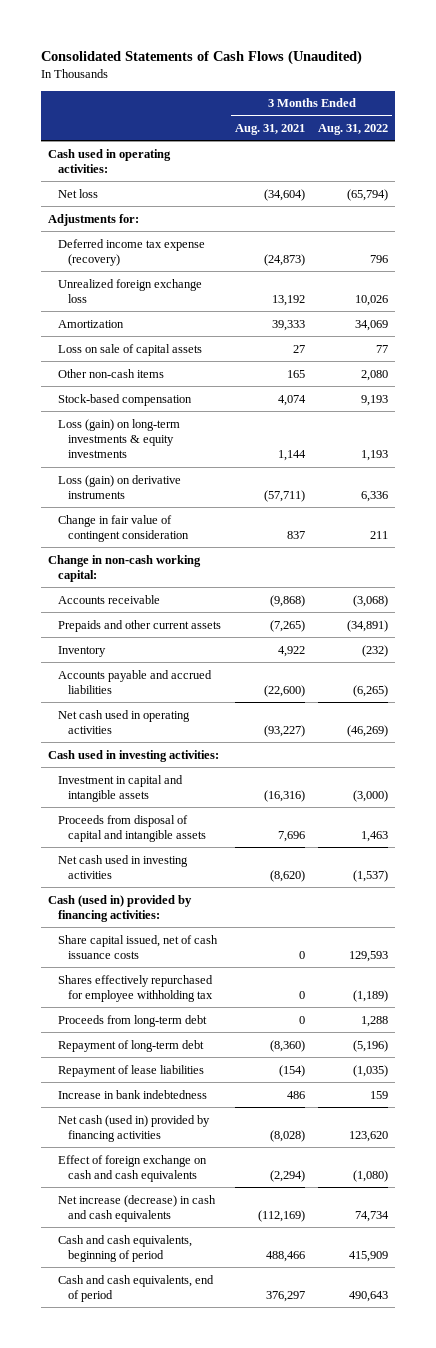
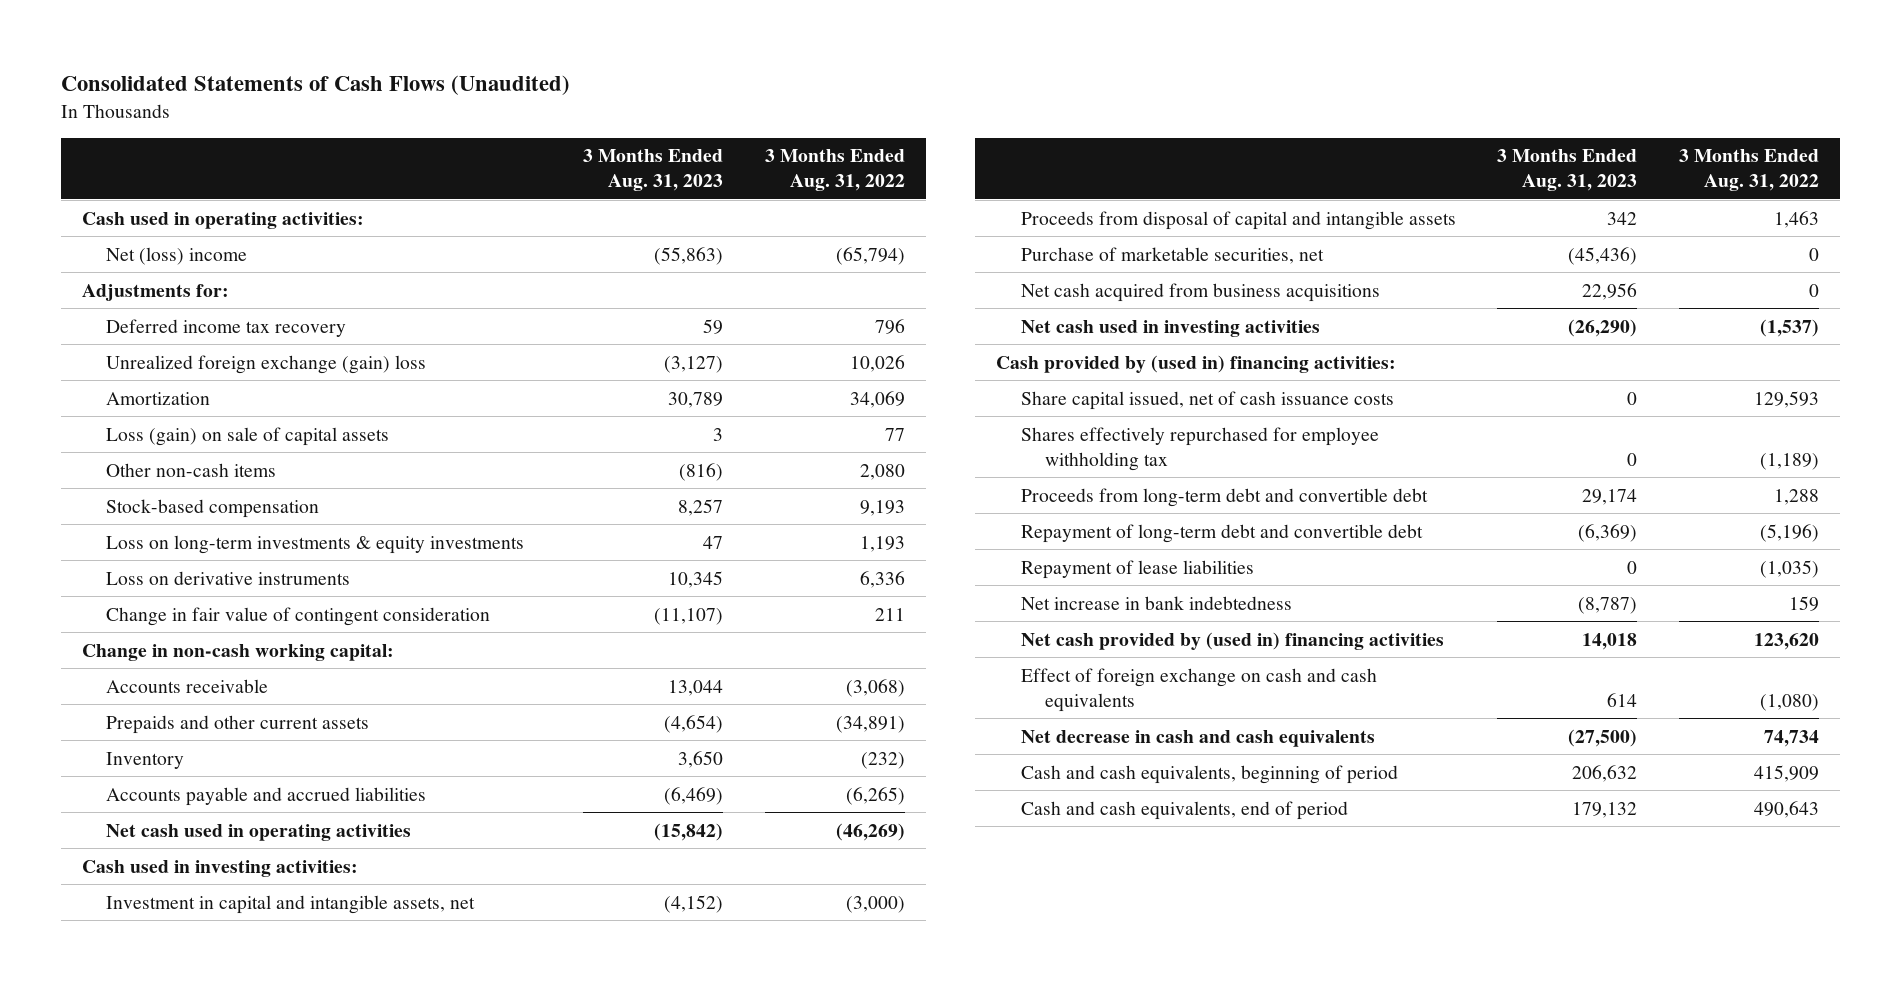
[234,124,305,136] Aug. 31, 2021 -> none
none -> [583,149,724,192] 3 Months Ended Aug. 31, 2023
[57,188,98,198] Net loss -> [106,246,248,265] Net (loss) income
[57,238,205,266] Deferred income tax expense (recovery) -> [106,318,347,337] Deferred income tax recovery
[57,278,202,303] Unrealized foreign exchange loss -> [106,354,427,374] Unrealized foreign exchange (gain) loss
[57,343,202,356] Loss on sale of capital assets -> [106,426,390,446] Loss (gain) on sale of capital assets
[57,418,180,459] Loss (gain) on long-term investments & equity investments -> [106,534,525,554] Loss on long-term investments & equity investments
[57,474,181,499] Loss (gain) on derivative instruments -> [106,570,351,585] Loss on derivative instruments
[57,774,183,802] Investment in capital and intangible assets -> [106,894,476,914] Investment in capital and intangible assets, net
none -> [1020,246,1324,264] Purchase of marketable securities, net
none -> [1020,282,1380,302] Net cash acquired from business acquisitions
[47,894,192,922] Cash (used in) provided by financing activities: -> [996,354,1397,373] Cash provided by (used in) financing activities:
[57,1014,207,1027] Proceeds from long-term debt -> [1020,487,1428,507] Proceeds from long-term debt and convertible debt
[57,1039,204,1052] Repayment of long-term debt -> [1020,523,1423,543] Repayment of long-term debt and convertible debt
[57,1089,207,1099] Increase in bank indebtedness -> [1020,595,1292,610] Net increase in bank indebtedness
[57,1114,210,1142] Net cash (used in) provided by financing activities -> [1020,631,1444,650] Net cash provided by (used in) financing activities
[57,1194,216,1222] Net increase (decrease) in cash and cash equivalents -> [1020,729,1375,747] Net decrease in cash and cash equivalents

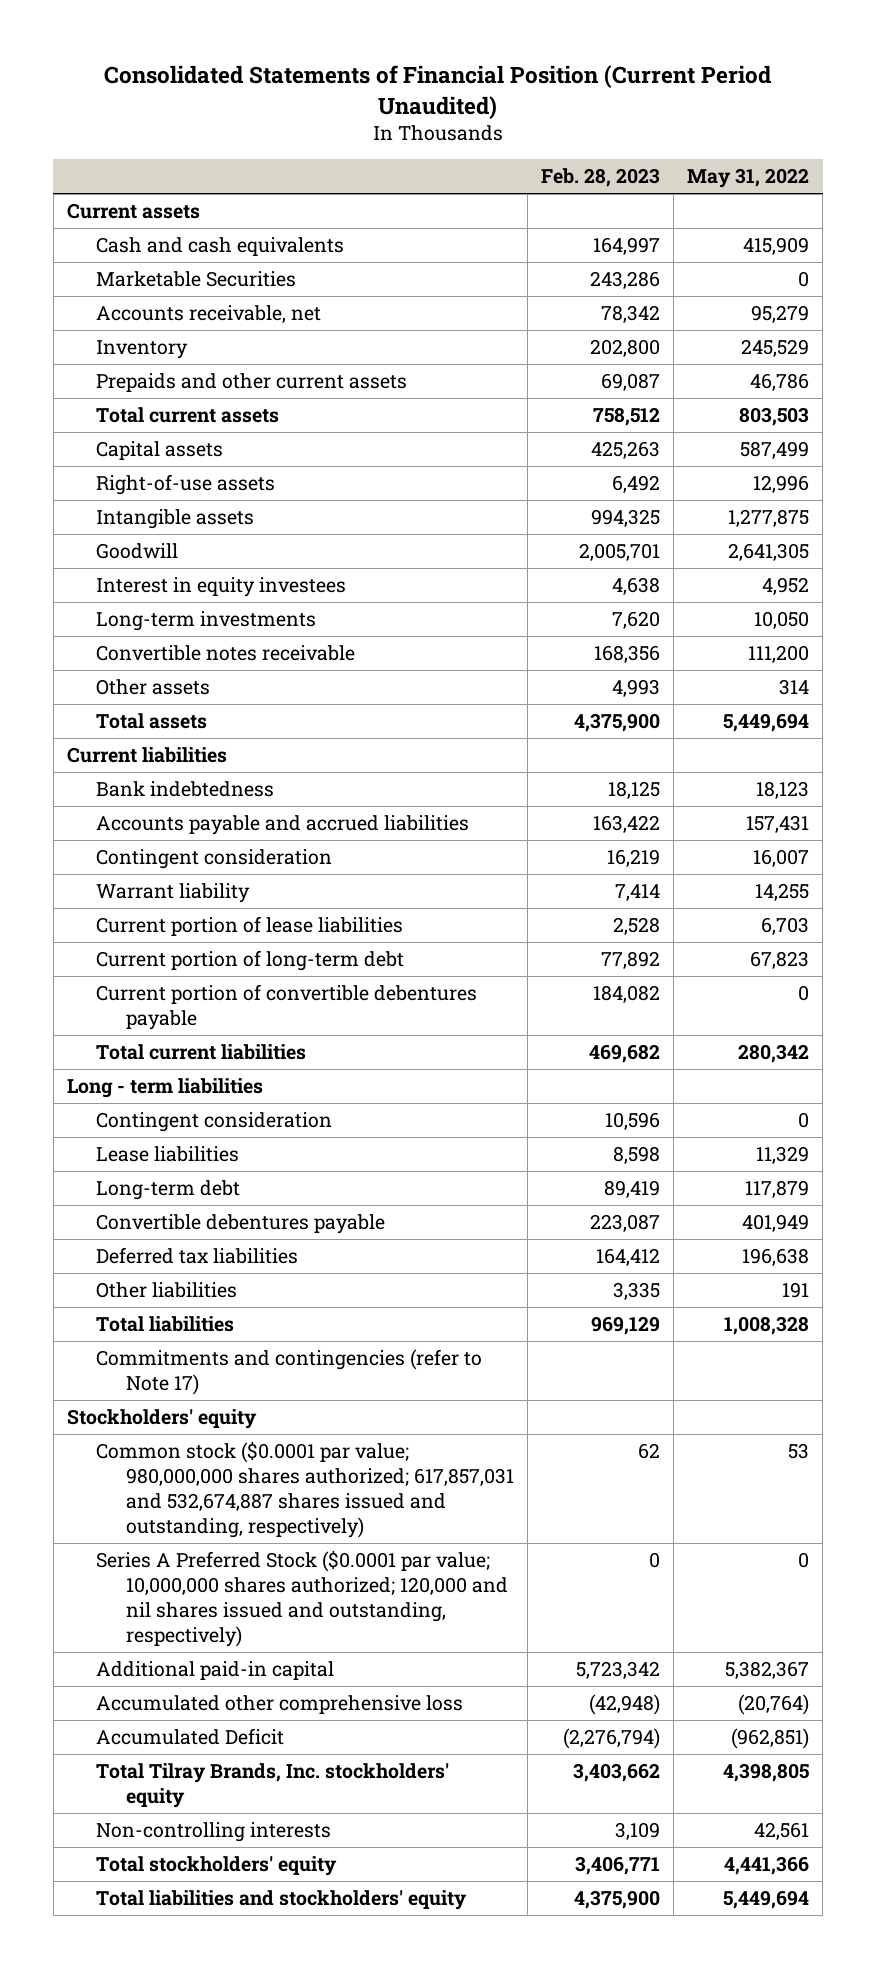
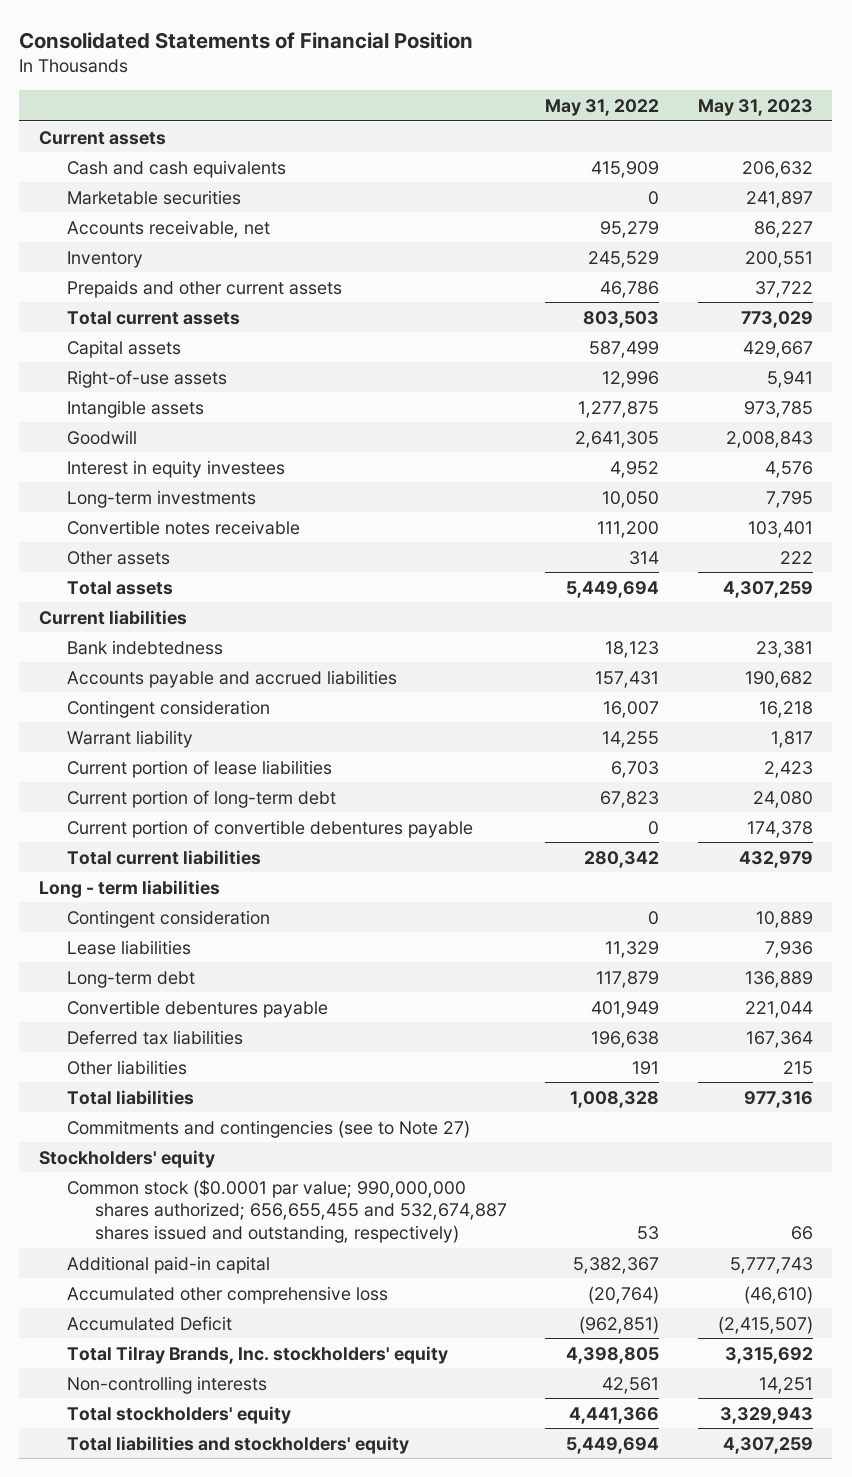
[103,65,771,119] Consolidated Statements of Financial Position (Current Period Unaudited) -> [19,31,474,49] Consolidated Statements of Financial Position
[541,168,661,188] Feb. 28, 2023 -> none
none -> [698,98,814,116] May 31, 2023
[96,270,297,287] Marketable Securities -> [66,189,241,205] Marketable securities
[96,1348,483,1395] Commitments and contingencies (refer to Note 17) -> [66,1119,470,1138] Commitments and contingencies (see to Note 27)
[96,1549,509,1647] Series A Preferred Stock ($0.0001 par value; 10,000,000 shares authorized; 120,000 and nil shares issued and outstanding, respectively) -> none
[96,1440,515,1538] Common stock ($0.0001 par value; 980,000,000 shares authorized; 617,857,031 and 532,674,887 shares issued and outstanding, respectively) -> [66,1178,507,1244] Common stock ($0.0001 par value; 990,000,000 shares authorized; 656,655,455 and 532,674,887 shares issued and outstanding, respectively)

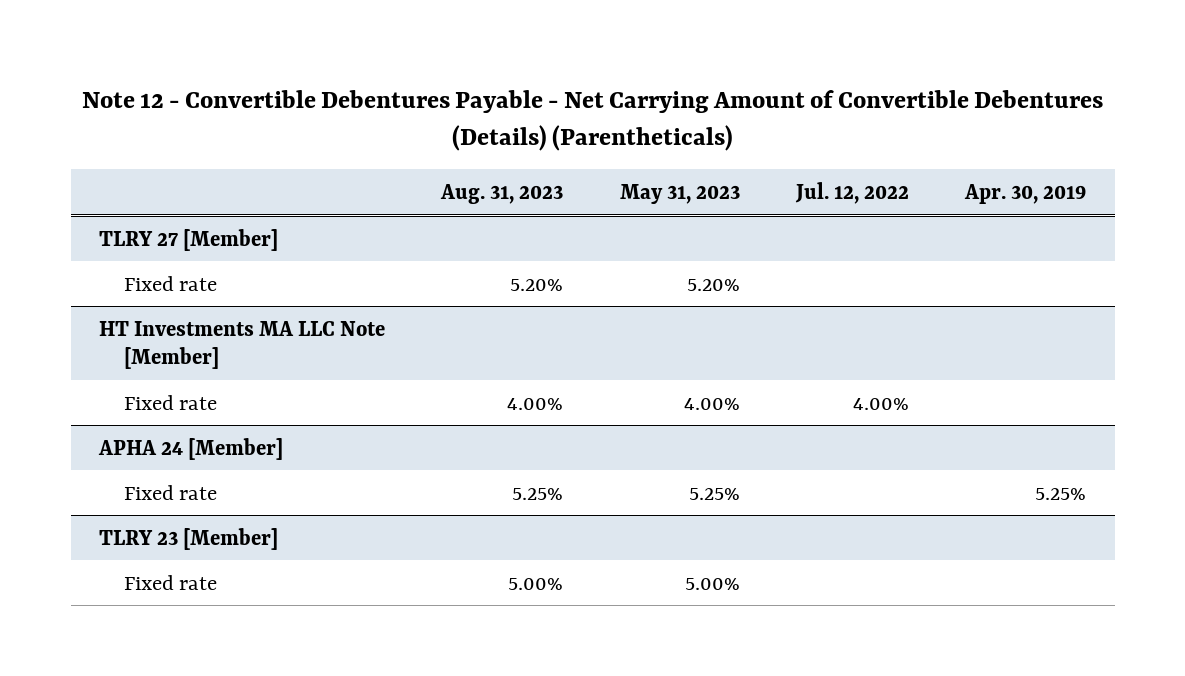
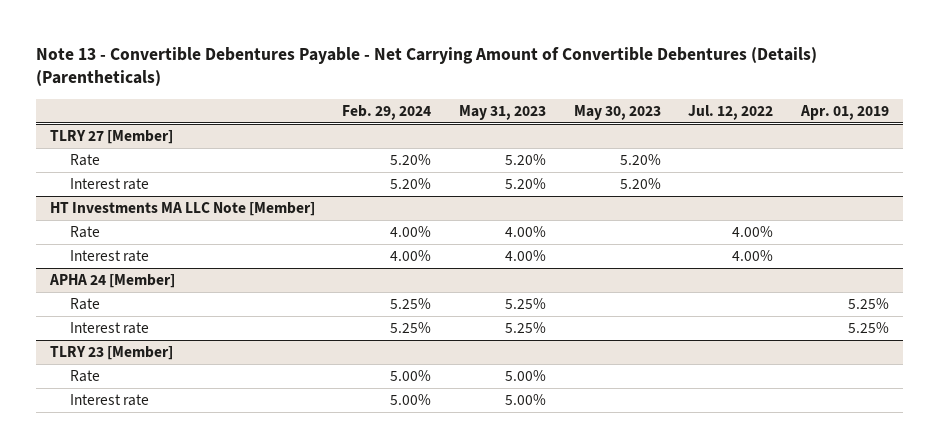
[81,90,1103,152] Note 12 - Convertible Debentures Payable - Net Carrying Amount of Convertible Debentures (Details) (Parentheticals) -> [35,46,817,87] Note 13 - Convertible Debentures Payable - Net Carrying Amount of Convertible Debentures (Details) (Parentheticals)
[440,183,564,204] Aug. 31, 2023 -> none
[964,183,1087,204] Apr. 30, 2019 -> none
none -> [342,104,432,120] Feb. 29, 2024
none -> [573,104,661,120] May 30, 2023
none -> [800,104,890,120] Apr. 01, 2019
[123,275,217,291] Fixed rate -> [69,154,100,167] Rate
none -> [69,178,149,191] Interest rate
[123,394,217,410] Fixed rate -> [69,226,100,239] Rate
none -> [69,250,149,263] Interest rate
[123,484,217,500] Fixed rate -> [69,298,100,311] Rate
none -> [69,322,149,335] Interest rate
[123,574,217,590] Fixed rate -> [69,370,100,383] Rate
none -> [69,394,149,407] Interest rate

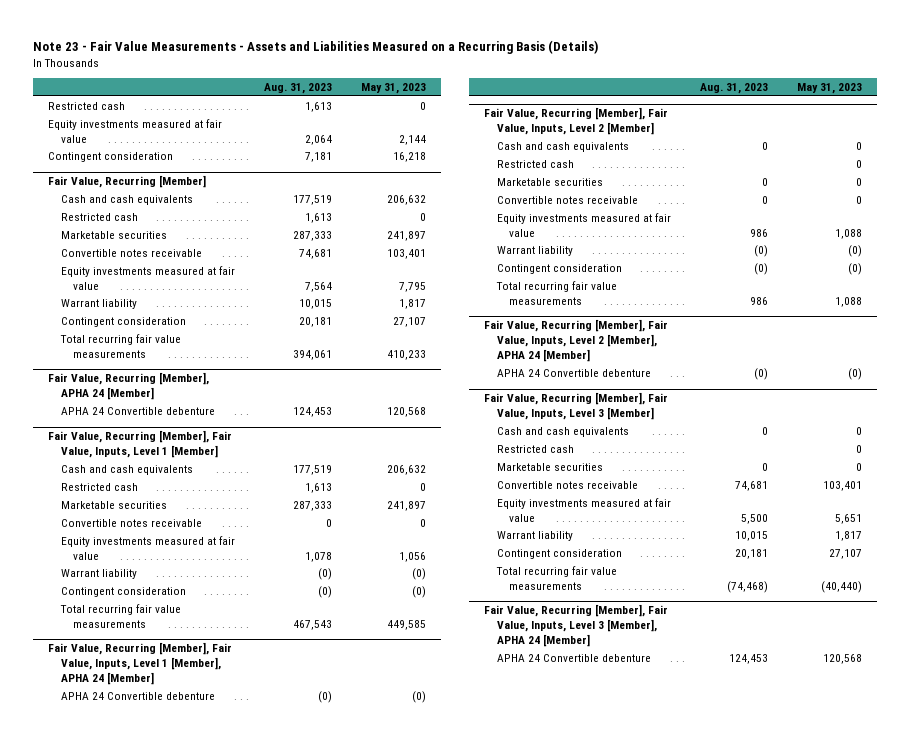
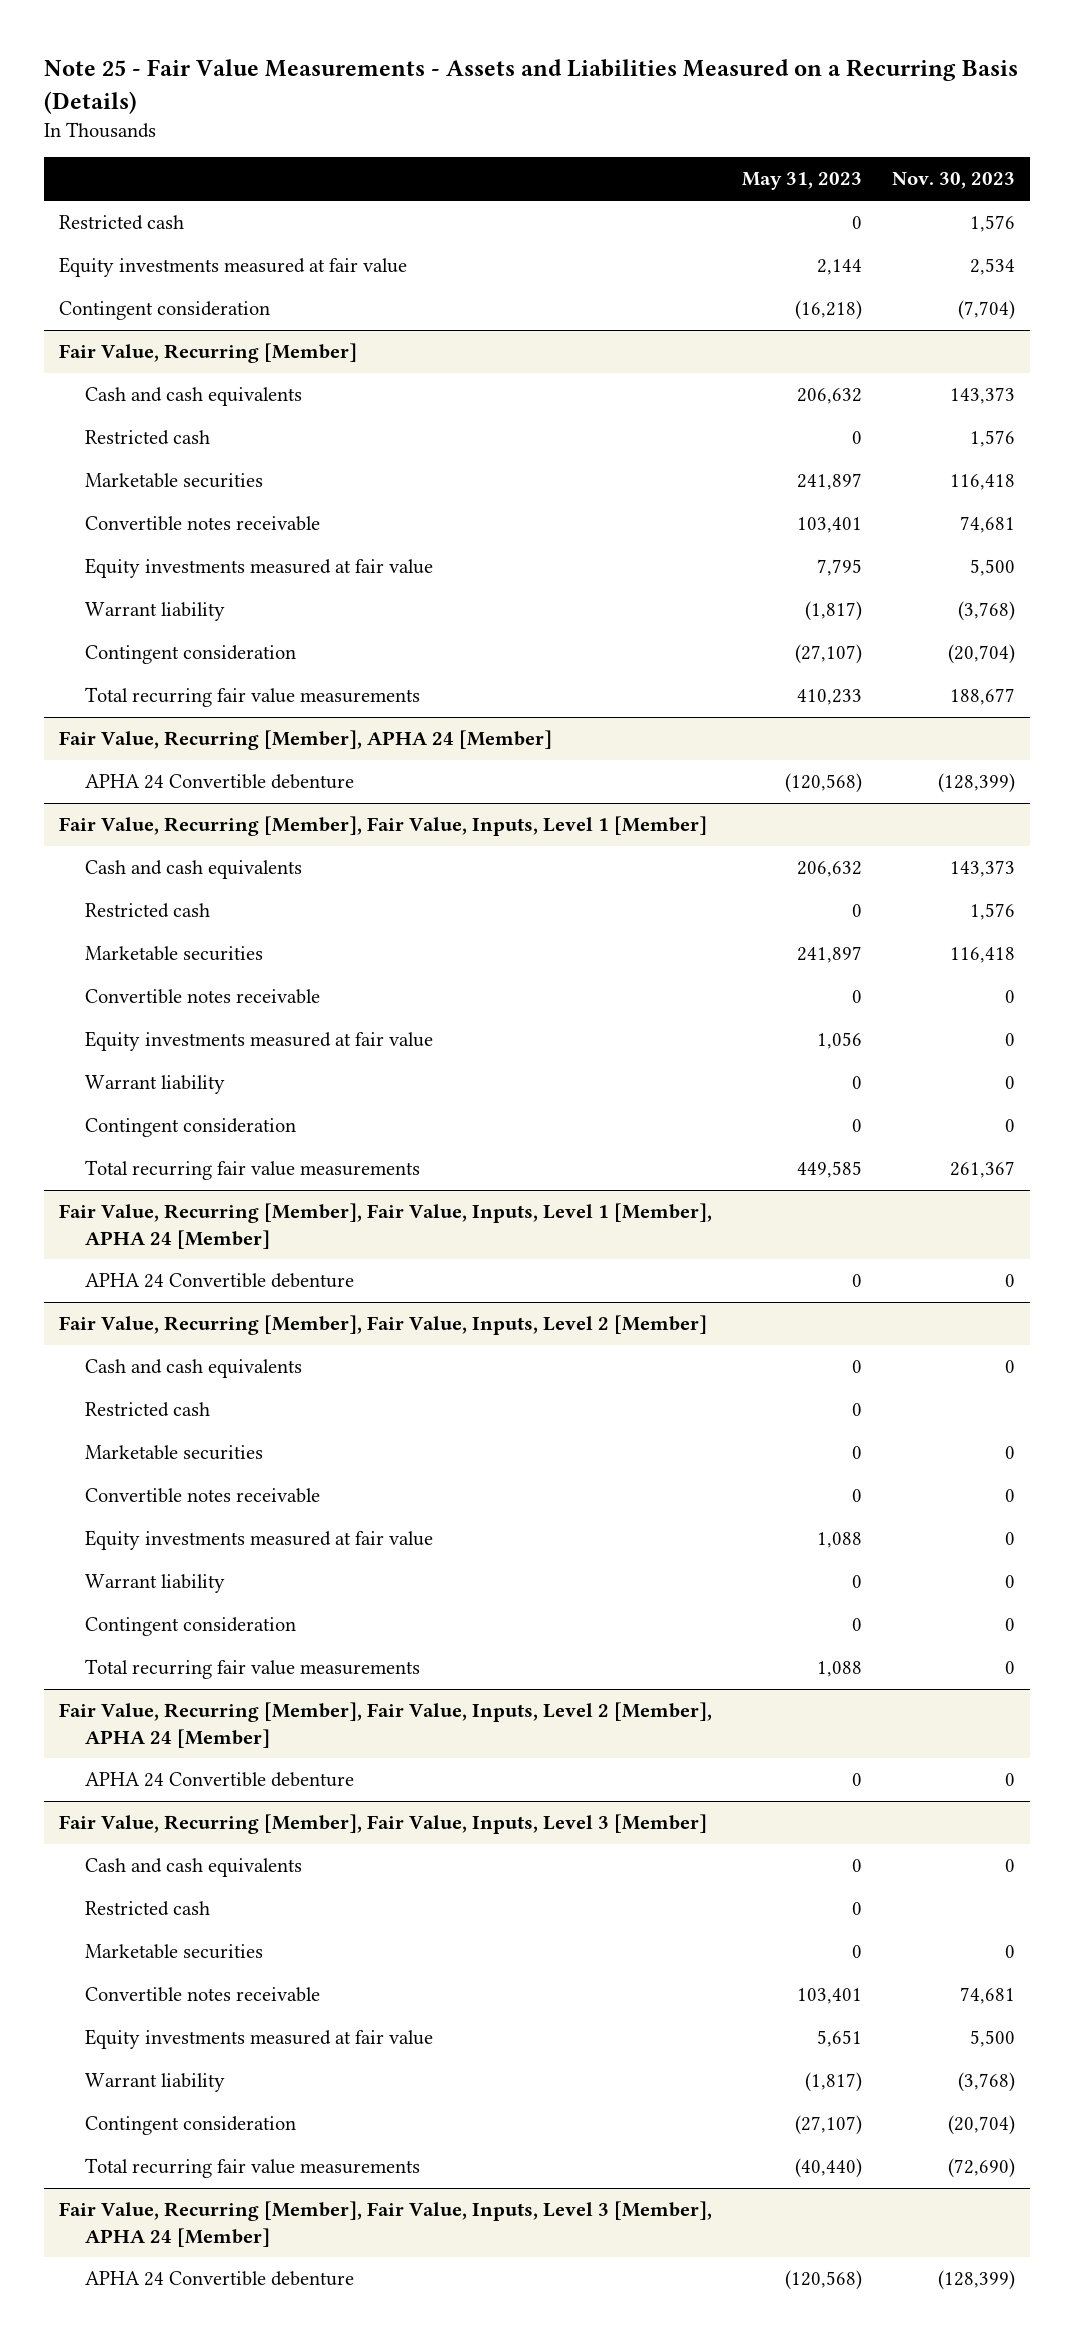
[33,40,599,55] Note 23 - Fair Value Measurements - Assets and Liabilities Measured on a Recurring Basis (Details) -> [44,59,1019,114] Note 25 - Fair Value Measurements - Assets and Liabilities Measured on a Recurring Basis (Details)
[263,82,332,94] Aug. 31, 2023 -> none
none -> [892,172,1016,190] Nov. 30, 2023
[393,151,427,162] 16,218 -> [795,300,863,321] (16,218)
[399,298,427,309] 1,817 -> [805,601,863,622] (1,817)
[393,316,427,327] 27,107 -> [795,644,863,665] (27,107)
[387,406,427,417] 120,568 -> [785,773,863,794] (120,568)
[412,567,427,580] (0) -> [852,1076,863,1090] 0
[412,585,427,598] (0) -> [852,1119,863,1133] 0
[412,690,427,703] (0) -> [852,1274,863,1288] 0
[848,244,863,257] (0) -> [852,1575,863,1589] 0
[848,262,863,275] (0) -> [852,1618,863,1632] 0
[848,367,863,380] (0) -> [852,1773,863,1787] 0
[835,530,863,541] 1,817 -> [805,2072,863,2093] (1,817)
[829,548,863,559] 27,107 -> [795,2115,863,2136] (27,107)
[823,653,863,664] 120,568 -> [785,2270,863,2291] (120,568)

